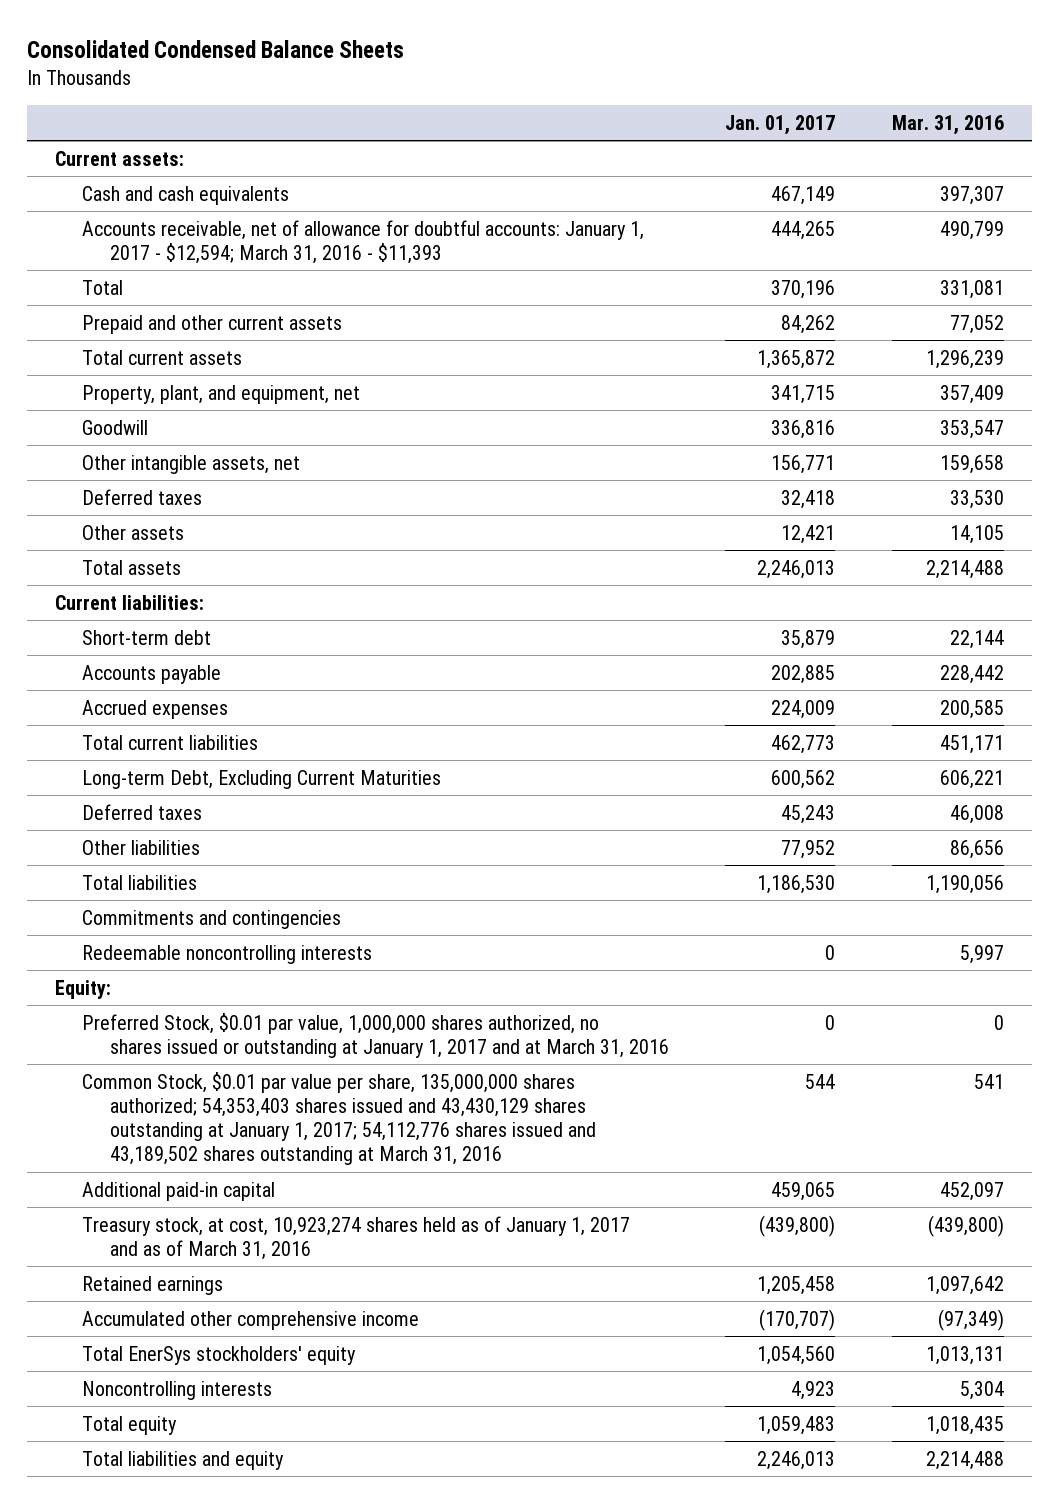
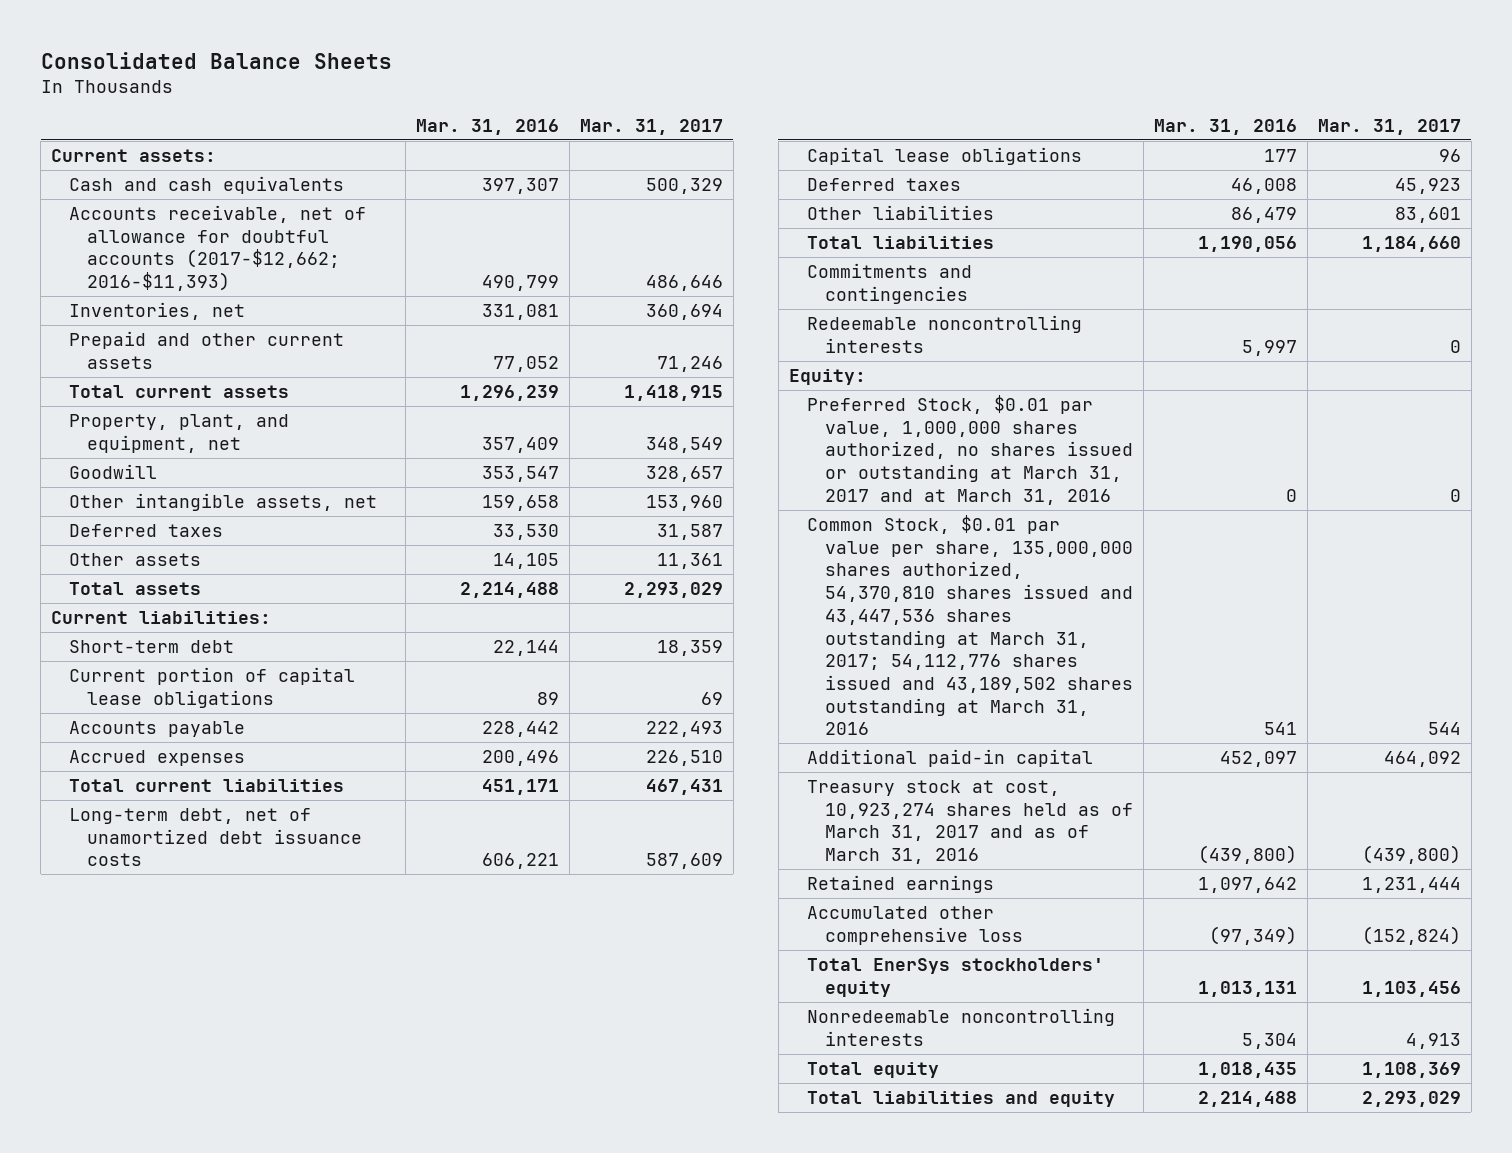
[26,39,404,58] Consolidated Condensed Balance Sheets -> [40,51,392,69] Consolidated Balance Sheets
[725,114,836,135] Jan. 01, 2017 -> none
none -> [580,119,724,136] Mar. 31, 2017
[82,219,645,264] Accounts receivable, net of allowance for doubtful accounts: January 1, 2017 - $12,594; March 31, 2016 - $11,393 -> [69,204,367,292] Accounts receivable, net of allowance for doubtful accounts (2017-$12,662; 2016-$11,393)
[82,279,124,295] Total -> [69,301,246,320] Inventories, net
none -> [69,666,356,708] Current portion of capital lease obligations
[939,699,1004,719] 200,585 -> [482,749,560,766] 200,496
[82,769,442,789] Long-term Debt, Excluding Current Maturities -> [69,807,363,867] Long-term debt, net of unamortized debt issuance costs
none -> [806,146,1082,165] Capital lease obligations
[949,839,1004,859] 86,656 -> [1230,206,1297,223] 86,479
[82,1012,669,1058] Preferred Stock, $0.01 par value, 1,000,000 shares authorized, no shares issued or outstanding at January 1, 2017 and at March 31, 2016 -> [806,394,1134,505] Preferred Stock, $0.01 par value, 1,000,000 shares authorized, no shares issued or outstanding at March 31, 2017 and at March 31, 2016
[82,1071,596,1166] Common Stock, $0.01 par value per share, 135,000,000 shares authorized; 54,353,403 shares issued and 43,430,129 shares outstanding at January 1, 2017; 54,112,776 shares issued and 43,189,502 shares outstanding at March 31, 2016 -> [806,514,1134,736] Common Stock, $0.01 par value per share, 135,000,000 shares authorized, 54,370,810 shares issued and 43,447,536 shares outstanding at March 31, 2017; 54,112,776 shares issued and 43,189,502 shares outstanding at March 31, 2016
[82,1215,631,1260] Treasury stock, at cost, 10,923,274 shares held as of January 1, 2017 and as of March 31, 2016 -> [806,779,1134,865] Treasury stock at cost, 10,923,274 shares held as of March 31, 2017 and as of March 31, 2016
[82,1310,420,1330] Accumulated other comprehensive income -> [806,905,1024,945] Accumulated other comprehensive loss
[82,1380,273,1400] Noncontrolling interests -> [806,1007,1115,1046] Nonredeemable noncontrolling interests

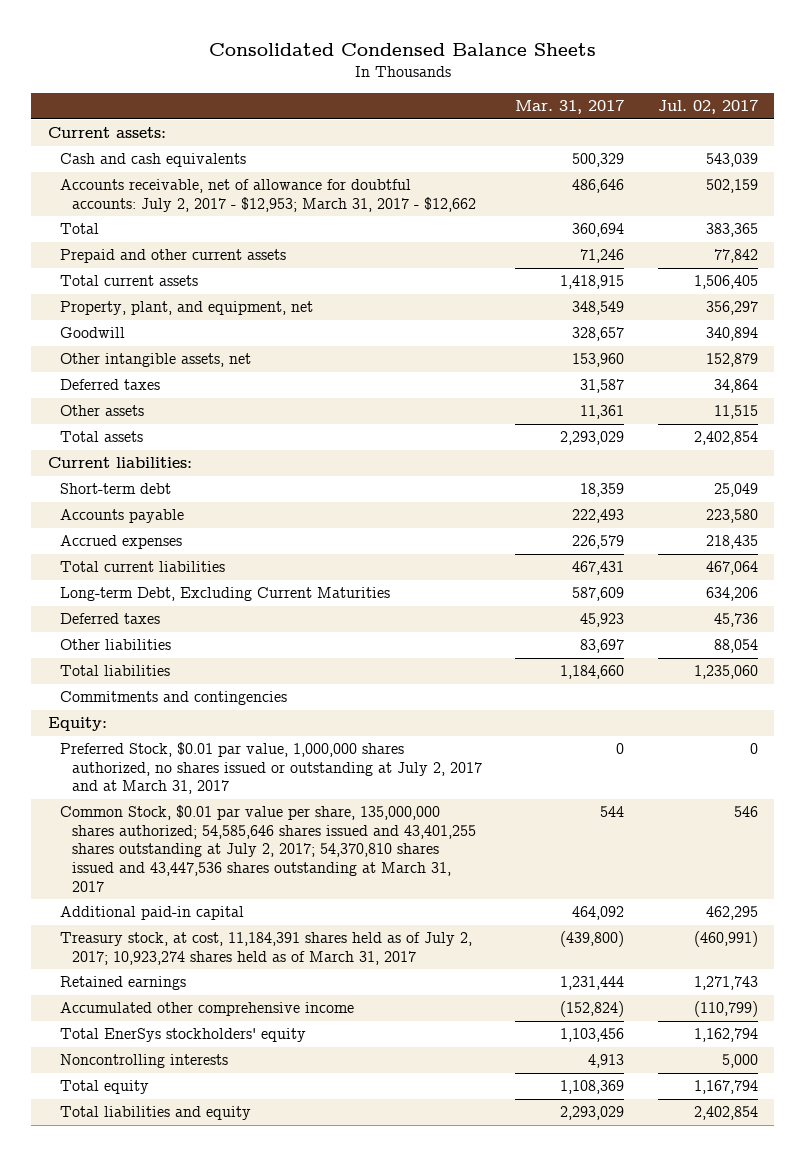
[40,51,392,69] Consolidated Balance Sheets -> [208,42,596,56] Consolidated Condensed Balance Sheets
[416,119,560,136] Mar. 31, 2016 -> none
none -> [657,100,758,115] Jul. 02, 2017
[69,204,367,292] Accounts receivable, net of allowance for doubtful accounts (2017-$12,662; 2016-$11,393) -> [59,179,476,212] Accounts receivable, net of allowance for doubtful accounts: July 2, 2017 - $12,953; March 31, 2017 - $12,662
[69,301,246,320] Inventories, net -> [59,223,99,235] Total
[69,666,356,708] Current portion of capital lease obligations -> none
[646,749,724,766] 226,510 -> [572,535,625,550] 226,579
[806,146,1082,165] Capital lease obligations -> none
[69,807,363,867] Long-term debt, net of unamortized debt issuance costs -> [59,587,390,602] Long-term Debt, Excluding Current Maturities
[1394,206,1461,223] 83,601 -> [580,639,625,654] 83,697
[806,314,1082,353] Redeemable noncontrolling interests -> none
[806,394,1134,505] Preferred Stock, $0.01 par value, 1,000,000 shares authorized, no shares issued or outstanding at March 31, 2017 and at March 31, 2016 -> [59,742,482,795] Preferred Stock, $0.01 par value, 1,000,000 shares authorized, no shares issued or outstanding at July 2, 2017 and at March 31, 2017
[806,514,1134,736] Common Stock, $0.01 par value per share, 135,000,000 shares authorized, 54,370,810 shares issued and 43,447,536 shares outstanding at March 31, 2017; 54,112,776 shares issued and 43,189,502 shares outstanding at March 31, 2016 -> [59,805,476,892] Common Stock, $0.01 par value per share, 135,000,000 shares authorized; 54,585,646 shares issued and 43,401,255 shares outstanding at July 2, 2017; 54,370,810 shares issued and 43,447,536 shares outstanding at March 31, 2017
[806,779,1134,865] Treasury stock at cost, 10,923,274 shares held as of March 31, 2017 and as of March 31, 2016 -> [59,932,472,965] Treasury stock, at cost, 11,184,391 shares held as of July 2, 2017; 10,923,274 shares held as of March 31, 2017
[806,905,1024,945] Accumulated other comprehensive loss -> [59,1002,354,1017] Accumulated other comprehensive income
[806,1007,1115,1046] Nonredeemable noncontrolling interests -> [59,1054,228,1069] Noncontrolling interests

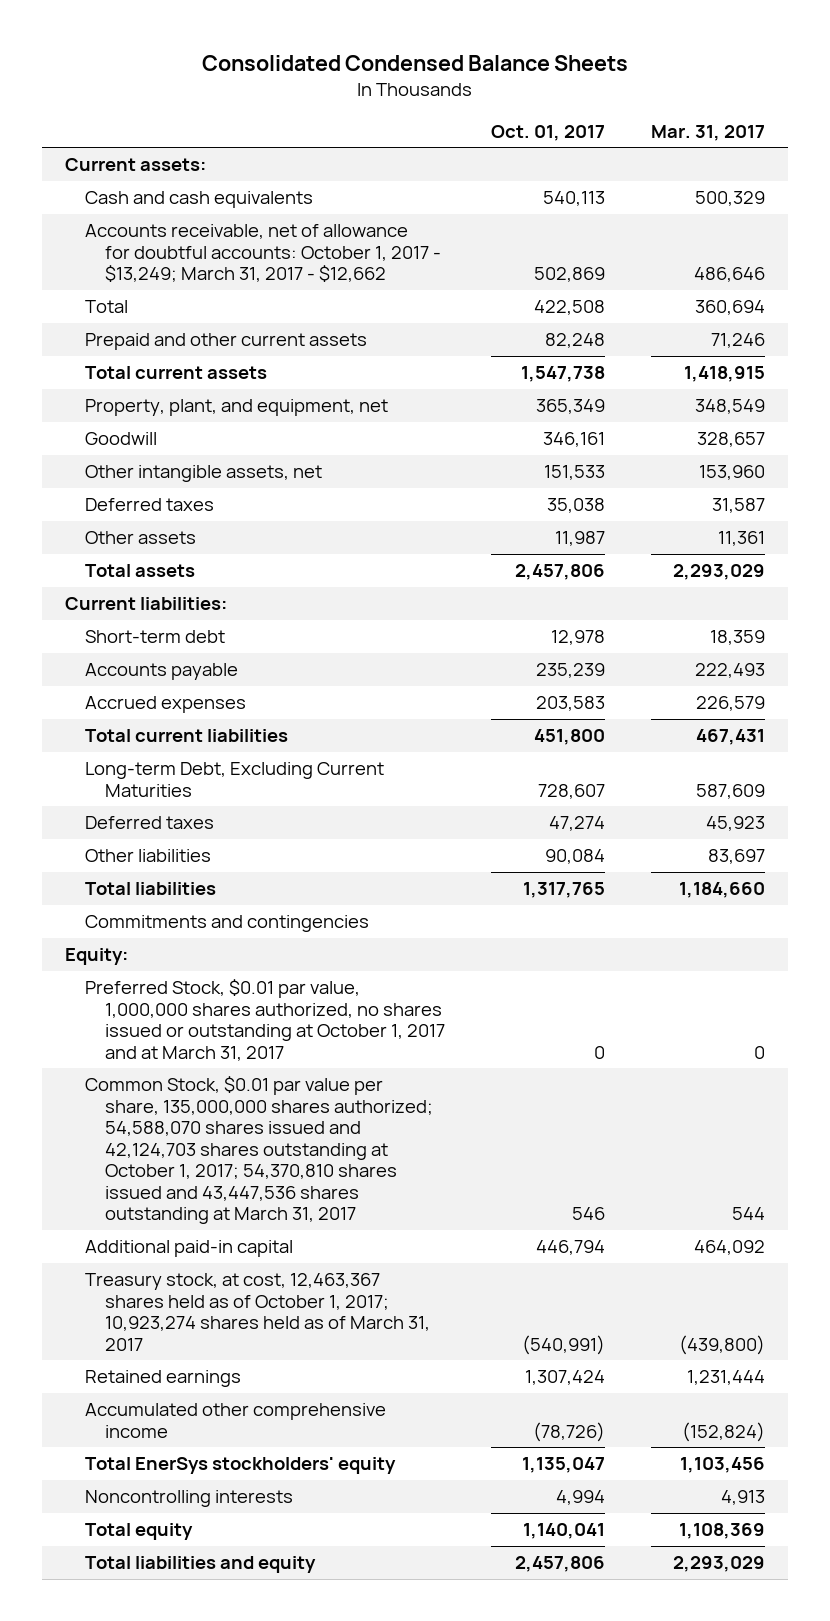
[657,100,758,115] Jul. 02, 2017 -> none
none -> [490,124,605,141] Oct. 01, 2017
[59,179,476,212] Accounts receivable, net of allowance for doubtful accounts: July 2, 2017 - $12,953; March 31, 2017 - $12,662 -> [84,224,441,283] Accounts receivable, net of allowance for doubtful accounts: October 1, 2017 - $13,249; March 31, 2017 - $12,662
[59,742,482,795] Preferred Stock, $0.01 par value, 1,000,000 shares authorized, no shares issued or outstanding at July 2, 2017 and at March 31, 2017 -> [84,979,445,1061] Preferred Stock, $0.01 par value, 1,000,000 shares authorized, no shares issued or outstanding at October 1, 2017 and at March 31, 2017
[59,805,476,892] Common Stock, $0.01 par value per share, 135,000,000 shares authorized; 54,585,646 shares issued and 43,401,255 shares outstanding at July 2, 2017; 54,370,810 shares issued and 43,447,536 shares outstanding at March 31, 2017 -> [84,1076,433,1225] Common Stock, $0.01 par value per share, 135,000,000 shares authorized; 54,588,070 shares issued and 42,124,703 shares outstanding at October 1, 2017; 54,370,810 shares issued and 43,447,536 shares outstanding at March 31, 2017
[59,932,472,965] Treasury stock, at cost, 11,184,391 shares held as of July 2, 2017; 10,923,274 shares held as of March 31, 2017 -> [84,1273,430,1351] Treasury stock, at cost, 12,463,367 shares held as of October 1, 2017; 10,923,274 shares held as of March 31, 2017

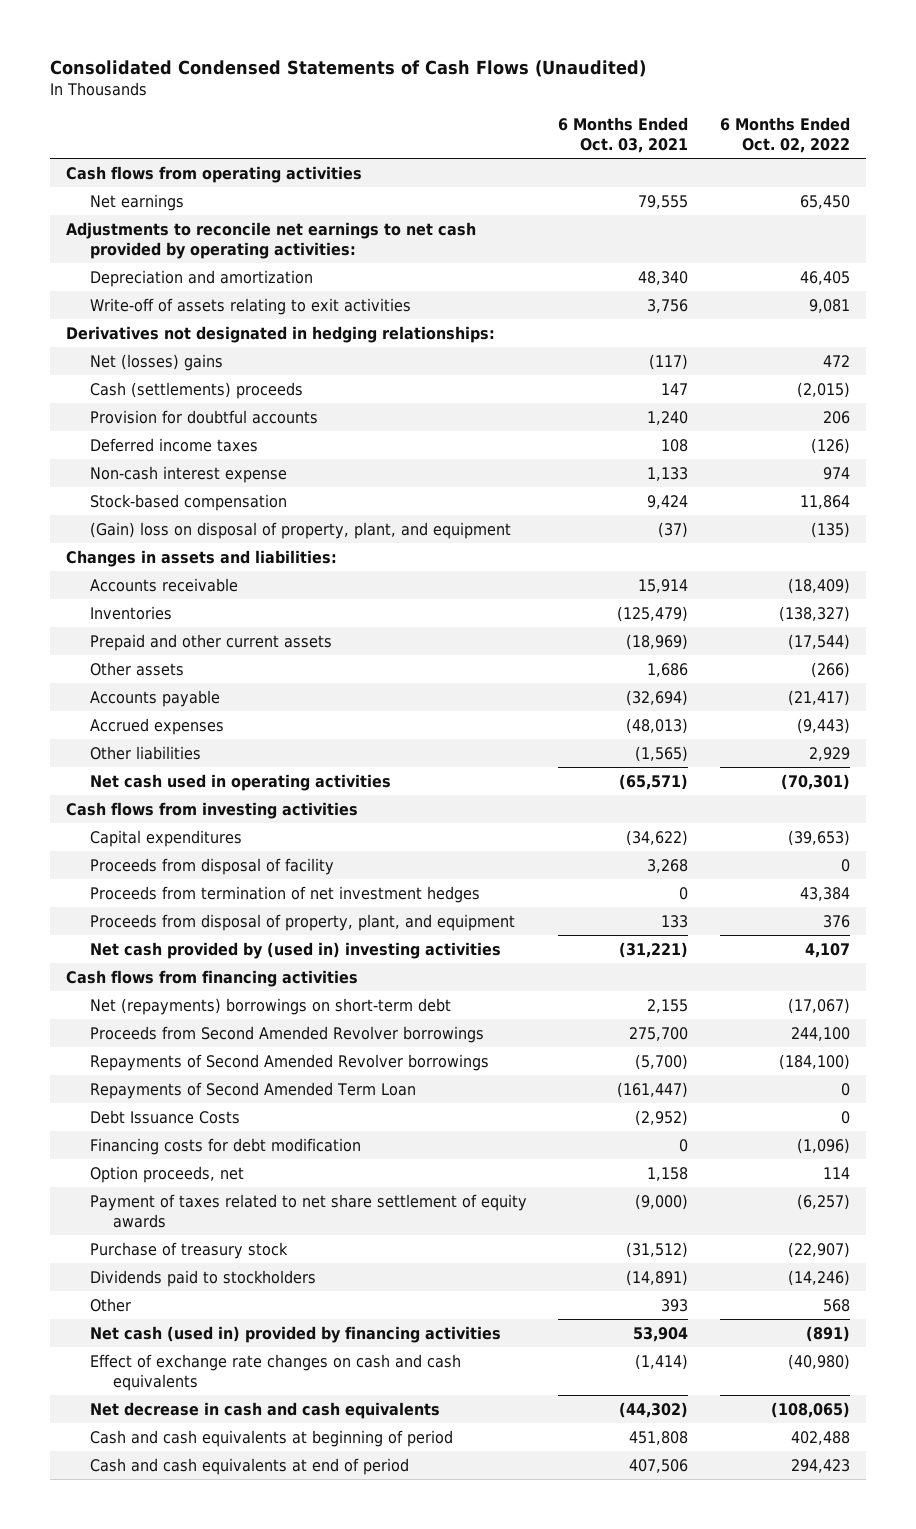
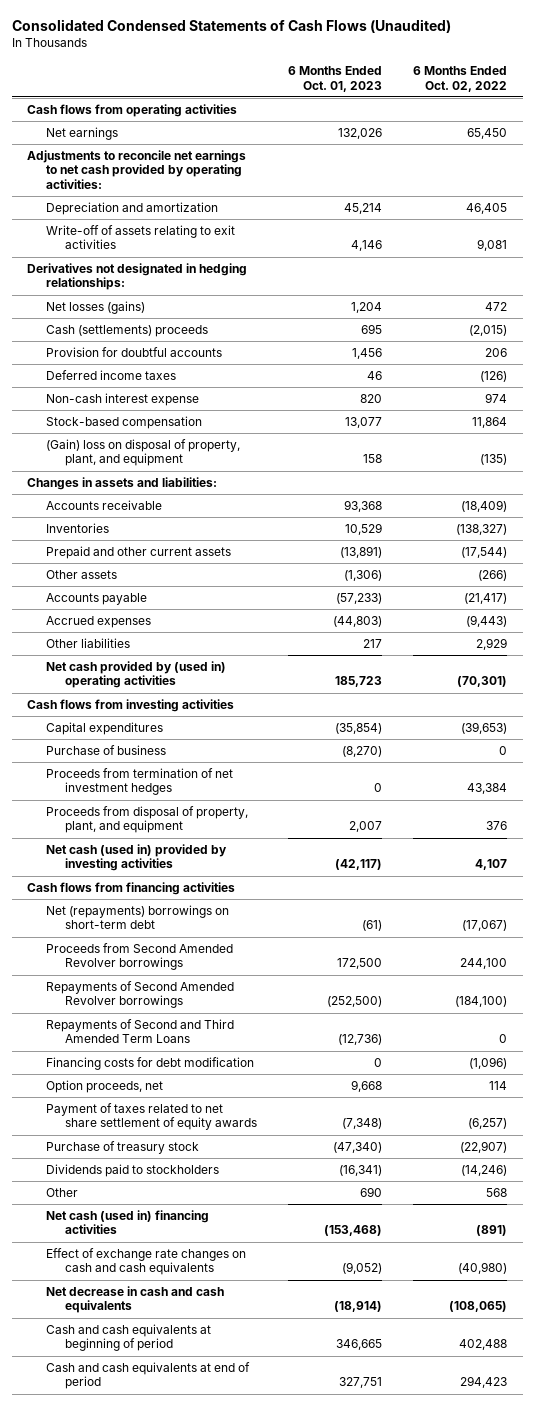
[558,116,689,153] 6 Months Ended Oct. 03, 2021 -> none
none -> [288,66,383,92] 6 Months Ended Oct. 01, 2023
[89,353,223,371] Net (losses) gains -> [46,301,146,315] Net losses (gains)
[89,773,391,791] Net cash used in operating activities -> [46,661,227,689] Net cash provided by (used in) operating activities
[89,857,334,875] Proceeds from disposal of facility -> none
none -> [46,745,167,756] Purchase of business
[89,941,501,959] Net cash provided by (used in) investing activities -> [46,844,228,872] Net cash (used in) provided by investing activities
[89,1109,240,1124] Debt Issuance Costs -> none
[89,1081,416,1099] Repayments of Second Amended Term Loan -> [46,1019,235,1044] Repayments of Second and Third Amended Term Loans
[89,1325,501,1343] Net cash (used in) provided by financing activities -> [46,1210,210,1235] Net cash (used in) financing activities

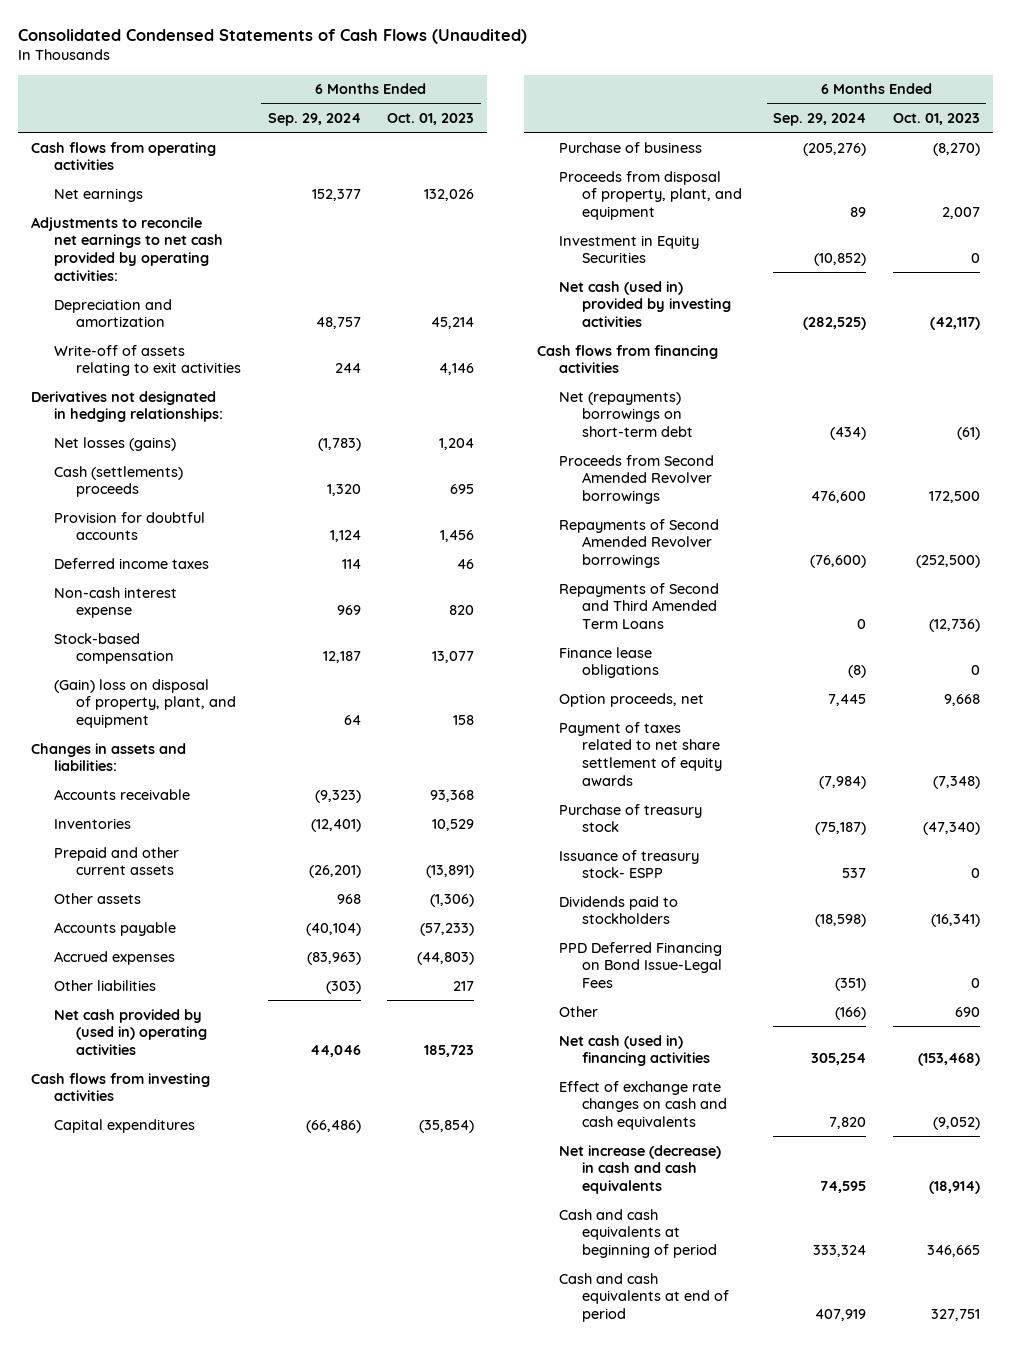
[413,66,508,92] 6 Months Ended Oct. 02, 2022 -> none
none -> [267,112,361,126] Sep. 29, 2024
[46,768,234,796] Proceeds from termination of net investment hedges -> none
none -> [559,234,700,264] Investment in Equity Securities
[46,1057,255,1071] Financing costs for debt modification -> none
none -> [559,646,660,679] Finance lease obligations
none -> [559,849,700,879] Issuance of treasury stock- ESPP
none -> [559,941,723,989] PPD Deferred Financing on Bond Issue-Legal Fees
[46,1286,225,1314] Net decrease in cash and cash equivalents -> [559,1144,722,1195] Net increase (decrease) in cash and cash equivalents

